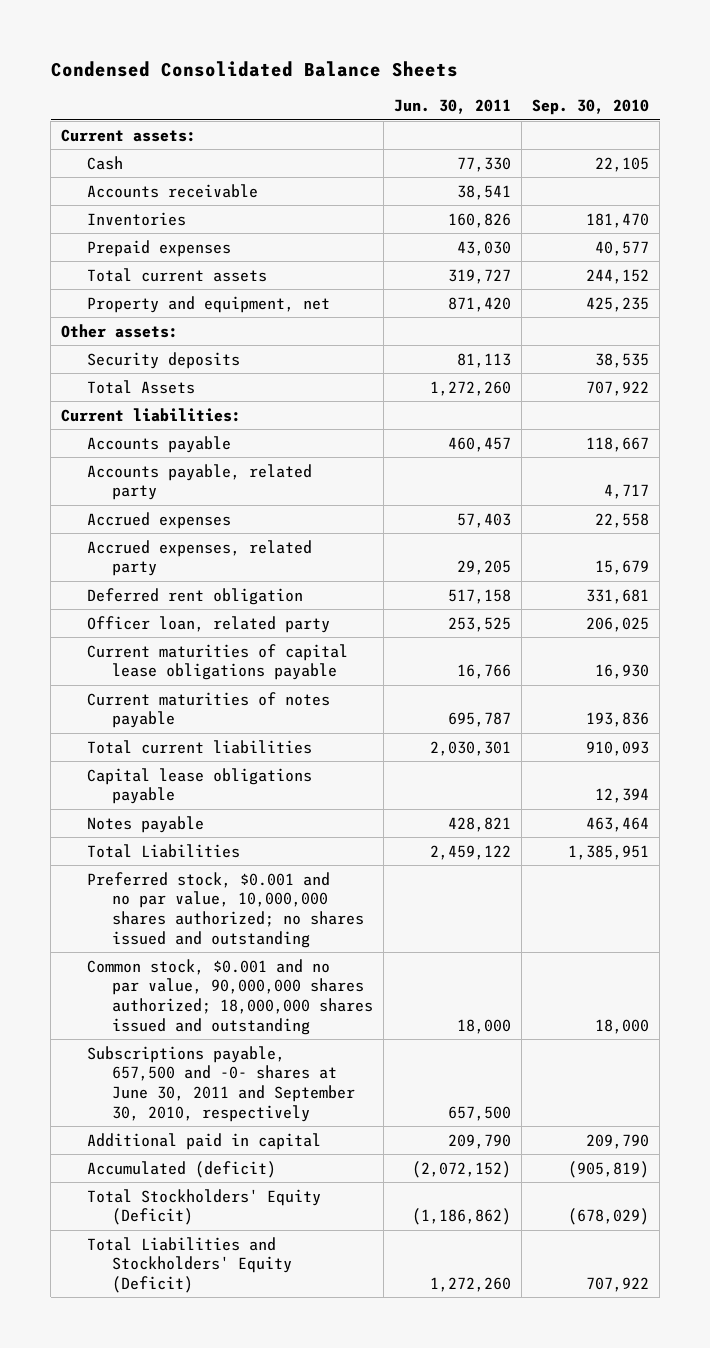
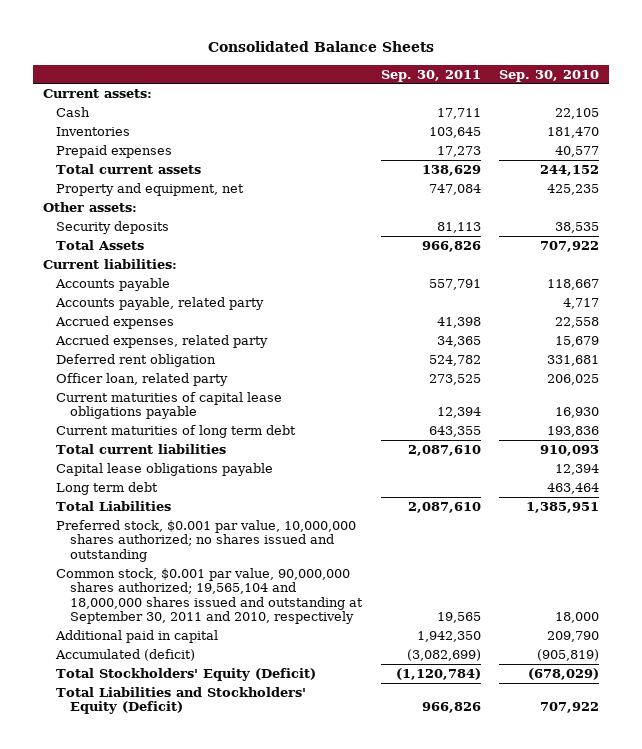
[50,60,458,77] Condensed Consolidated Balance Sheets -> [208,41,435,53] Consolidated Balance Sheets
[394,99,512,115] Jun. 30, 2011 -> none
none -> [380,69,481,82] Sep. 30, 2011
[86,183,258,198] Accounts receivable -> none
[86,691,330,729] Current maturities of notes payable -> [56,424,297,438] Current maturities of long term debt
[86,815,204,833] Notes payable -> [56,481,159,495] Long term debt
[86,1045,355,1122] Subscriptions payable, 657,500 and -0- shares at June 30, 2011 and September 30, 2010, respectively -> none
[86,871,364,948] Preferred stock, $0.001 and no par value, 10,000,000 shares authorized; no shares issued and outstanding -> [56,519,357,562] Preferred stock, $0.001 par value, 10,000,000 shares authorized; no shares issued and outstanding
[86,958,373,1035] Common stock, $0.001 and no par value, 90,000,000 shares authorized; 18,000,000 shares issued and outstanding -> [56,567,364,625] Common stock, $0.001 par value, 90,000,000 shares authorized; 19,565,104 and 18,000,000 shares issued and outstanding at September 30, 2011 and 2010, respectively

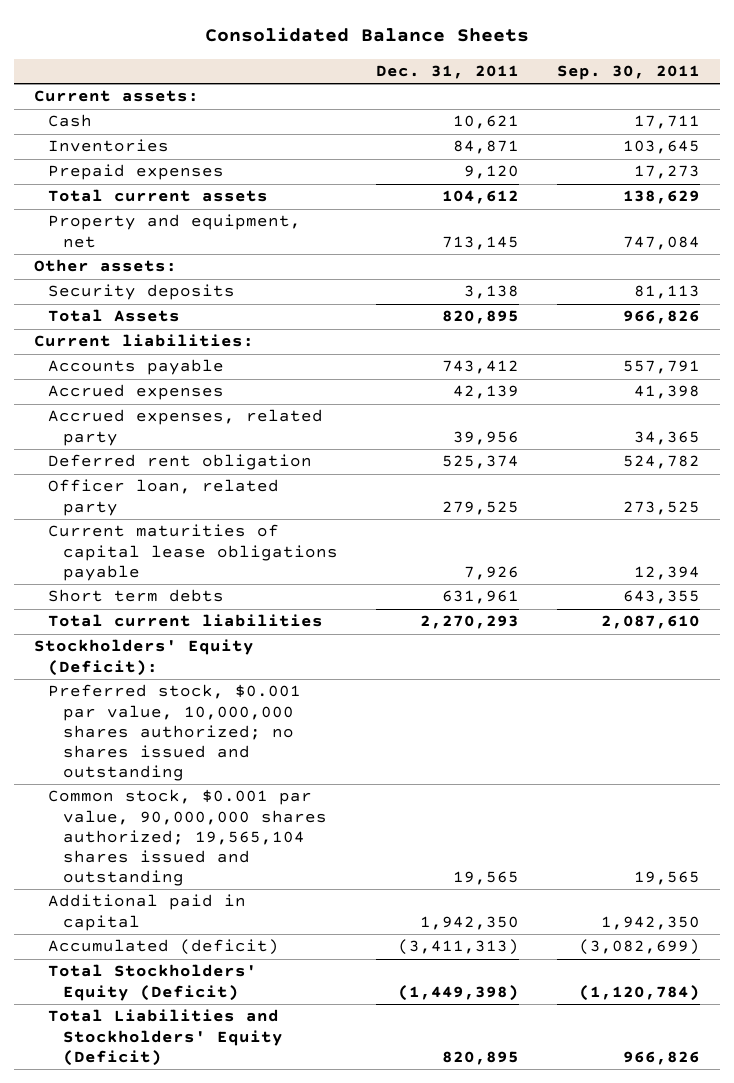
[499,69,600,82] Sep. 30, 2010 -> none
none -> [376,65,520,80] Dec. 31, 2011
[55,296,265,310] Accounts payable, related party -> none
[56,424,297,438] Current maturities of long term debt -> [48,589,225,603] Short term debts
[56,462,274,476] Capital lease obligations payable -> none
[56,481,159,495] Long term debt -> none
[56,500,172,511] Total Liabilities -> none
none -> [33,639,254,676] Stockholders' Equity (Deficit):
[56,567,364,625] Common stock, $0.001 par value, 90,000,000 shares authorized; 19,565,104 and 18,000,000 shares issued and outstanding at September 30, 2011 and 2010, respectively -> [48,789,327,887] Common stock, $0.001 par value, 90,000,000 shares authorized; 19,565,104 shares issued and outstanding

